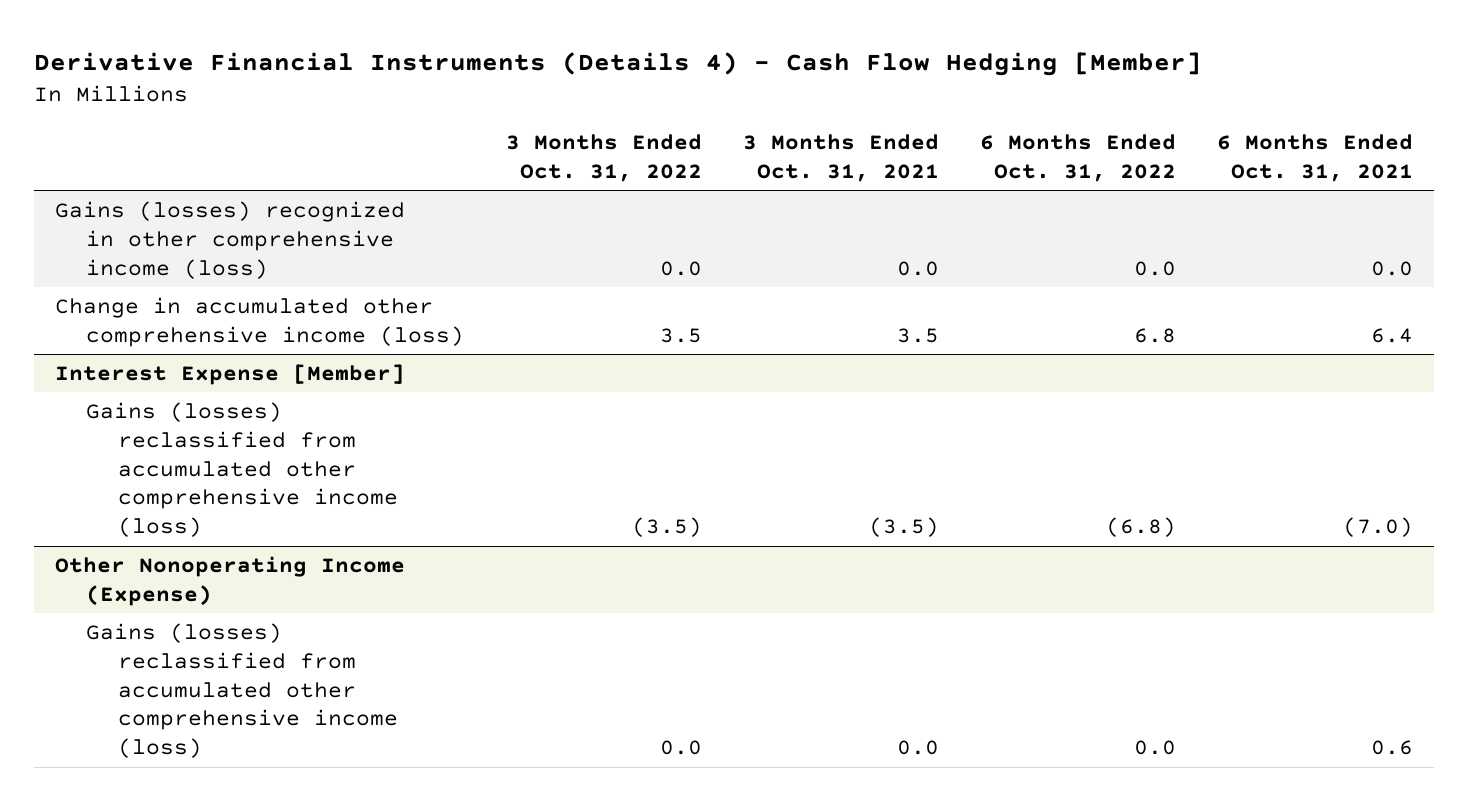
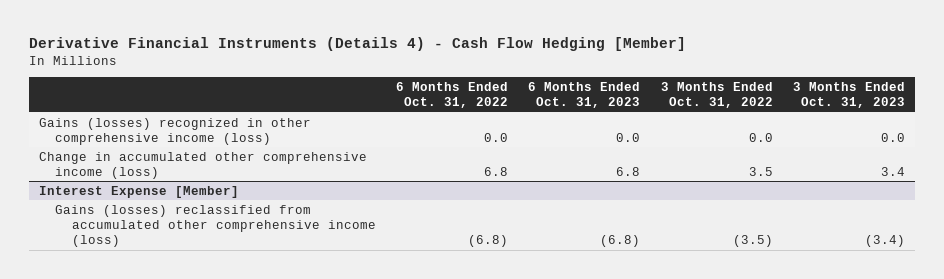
[742,134,939,182] 3 Months Ended Oct. 31, 2021 -> none
[1217,134,1414,182] 6 Months Ended Oct. 31, 2021 -> none
none -> [528,82,641,109] 6 Months Ended Oct. 31, 2023
none -> [793,82,906,109] 3 Months Ended Oct. 31, 2023
[55,555,406,606] Other Nonoperating Income (Expense) -> none
[86,622,398,759] Gains (losses) reclassified from accumulated other comprehensive income (loss) -> none

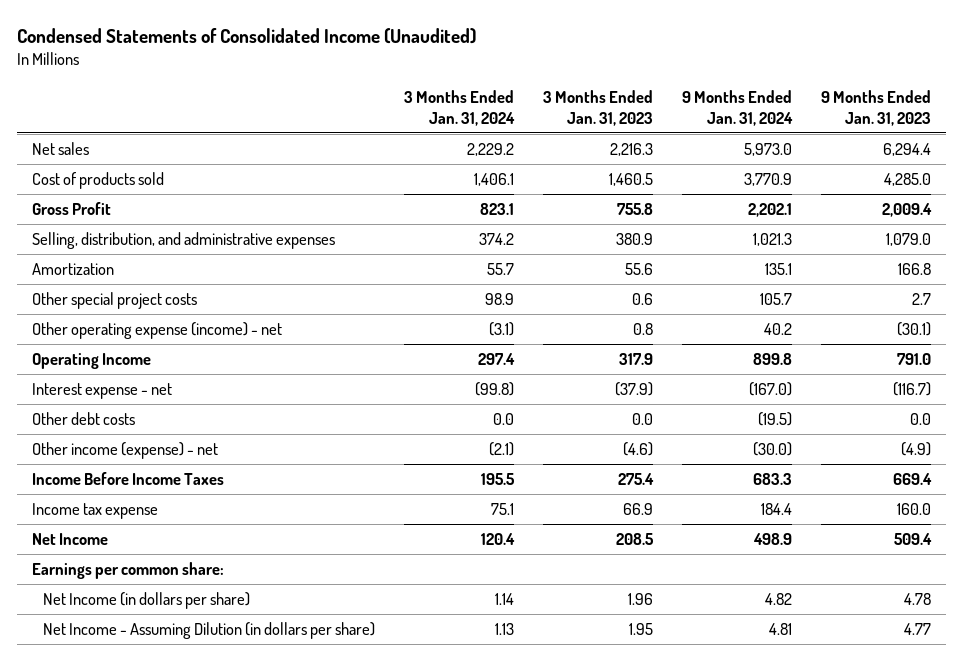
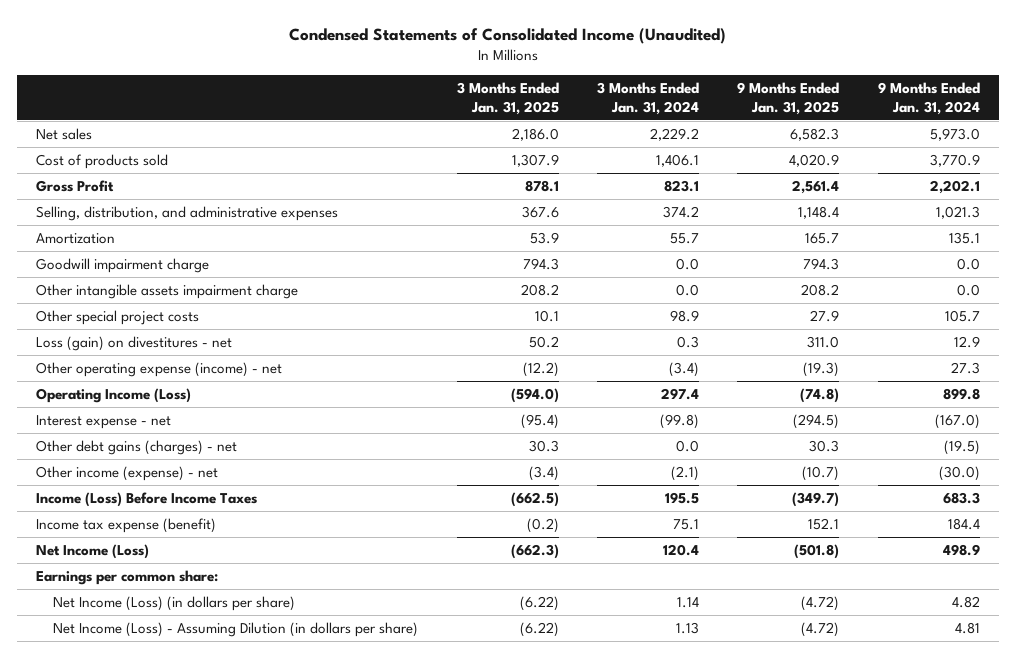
[543,89,654,126] 3 Months Ended Jan. 31, 2023 -> none
[821,89,932,126] 9 Months Ended Jan. 31, 2023 -> none
none -> [456,82,559,115] 3 Months Ended Jan. 31, 2025
none -> [737,82,840,115] 9 Months Ended Jan. 31, 2025
none -> [36,257,210,273] Goodwill impairment charge
none -> [36,283,299,299] Other intangible assets impairment charge
none -> [36,335,233,351] Loss (gain) on divestitures - net
[489,322,515,337] (3.1) -> [668,361,699,377] (3.4)
[764,323,793,336] 40.2 -> [950,361,980,374] 27.3
[31,353,151,370] Operating Income -> [36,387,192,403] Operating Income (Loss)
[31,412,135,426] Other debt costs -> [36,439,238,455] Other debt gains (charges) - net
[31,472,224,486] Income Before Income Taxes -> [36,491,258,507] Income (Loss) Before Income Taxes
[31,503,158,520] Income tax expense -> [36,517,217,533] Income tax expense (benefit)
[31,533,108,546] Net Income -> [36,543,150,559] Net Income (Loss)
[43,592,251,610] Net Income (in dollars per share) -> [53,595,296,611] Net Income (Loss) (in dollars per share)
[43,622,376,640] Net Income - Assuming Dilution (in dollars per share) -> [53,621,419,637] Net Income (Loss) - Assuming Dilution (in dollars per share)

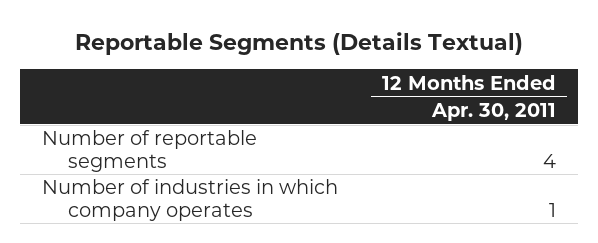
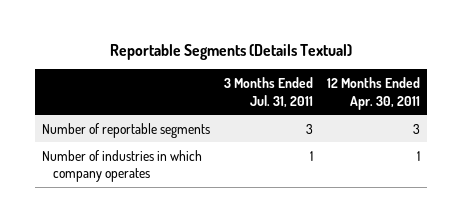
none -> [224,77,314,108] 3 Months Ended Jul. 31, 2011
[542,153,556,168] 4 -> [413,123,421,134] 3

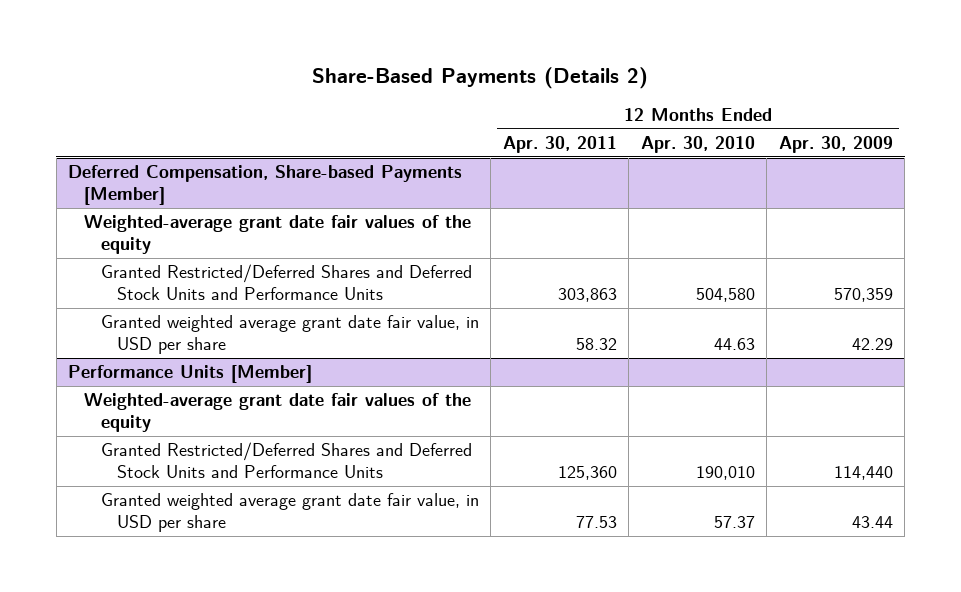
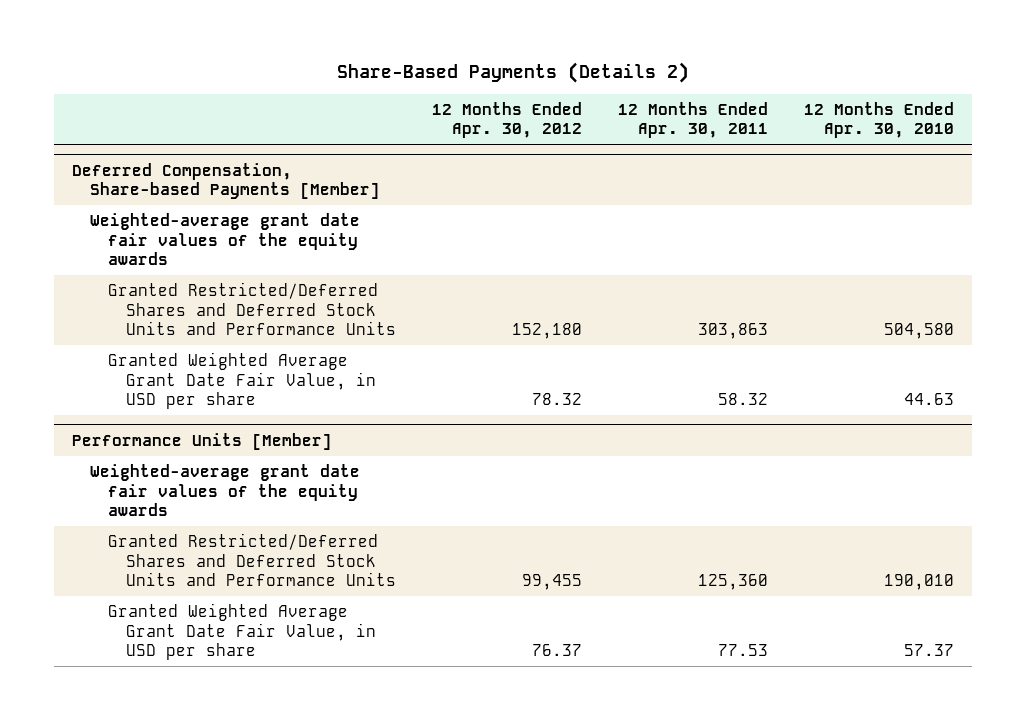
[778,135,893,153] Apr. 30, 2009 -> none
none -> [432,101,583,139] 12 Months Ended Apr. 30, 2012
[84,215,472,255] Weighted-average grant date fair values of the equity -> [89,213,360,266] Weighted-average grant date fair values of the equity awards
[100,315,479,355] Granted weighted average grant date fair value, in USD per share -> [108,352,377,410] Granted Weighted Average Grant Date Fair Value, in USD per share
[84,393,472,433] Weighted-average grant date fair values of the equity -> [89,464,360,517] Weighted-average grant date fair values of the equity awards
[100,493,479,533] Granted weighted average grant date fair value, in USD per share -> [108,603,377,661] Granted Weighted Average Grant Date Fair Value, in USD per share

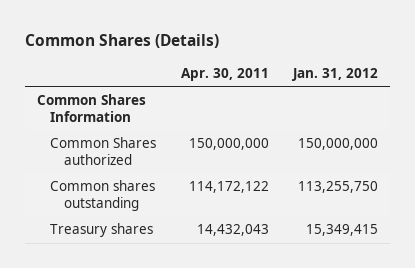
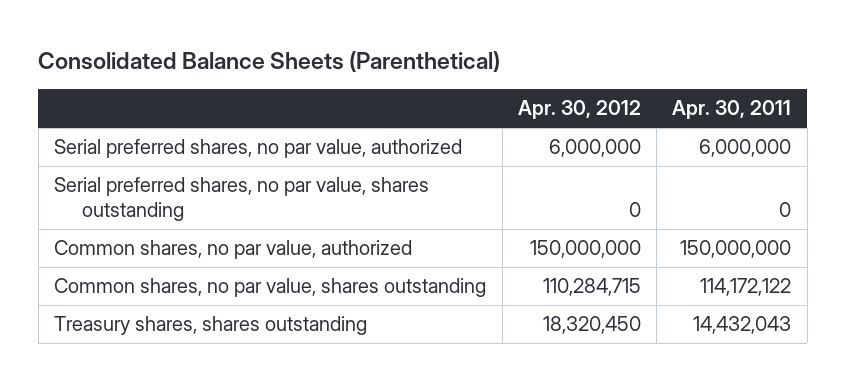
[24,33,219,48] Common Shares (Details) -> [38,51,501,73] Consolidated Balance Sheets (Parenthetical)
[291,67,378,81] Jan. 31, 2012 -> none
none -> [517,100,641,120] Apr. 30, 2012
[36,94,146,122] Common Shares Information -> none
none -> [54,139,463,159] Serial preferred shares, no par value, authorized
none -> [54,177,430,222] Serial preferred shares, no par value, shares outstanding
[50,137,157,165] Common Shares authorized -> [54,240,413,260] Common shares, no par value, authorized
[50,180,156,211] Common shares outstanding -> [54,278,487,298] Common shares, no par value, shares outstanding
[50,223,154,238] Treasury shares -> [54,316,368,336] Treasury shares, shares outstanding

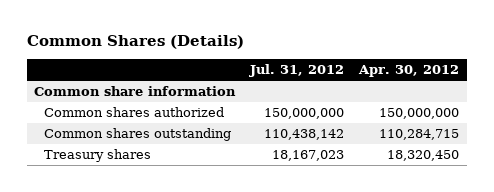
[38,51,501,73] Consolidated Balance Sheets (Parenthetical) -> [27,35,245,50] Common Shares (Details)
[672,100,792,120] Apr. 30, 2011 -> none
none -> [249,64,345,78] Jul. 31, 2012
[54,139,463,159] Serial preferred shares, no par value, authorized -> none
[54,177,430,222] Serial preferred shares, no par value, shares outstanding -> none
none -> [34,86,237,97] Common share information
[54,240,413,260] Common shares, no par value, authorized -> [44,107,225,118] Common shares authorized
[54,278,487,298] Common shares, no par value, shares outstanding -> [44,128,232,142] Common shares outstanding
[54,316,368,336] Treasury shares, shares outstanding -> [44,149,152,163] Treasury shares

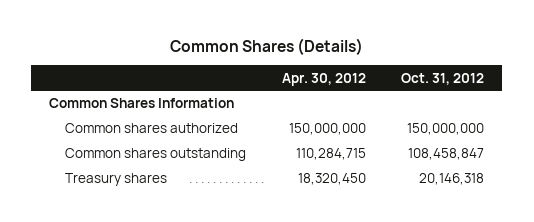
[249,64,345,78] Jul. 31, 2012 -> none
none -> [401,72,485,85] Oct. 31, 2012
[34,86,237,97] Common share information -> [49,98,235,109] Common Shares Information

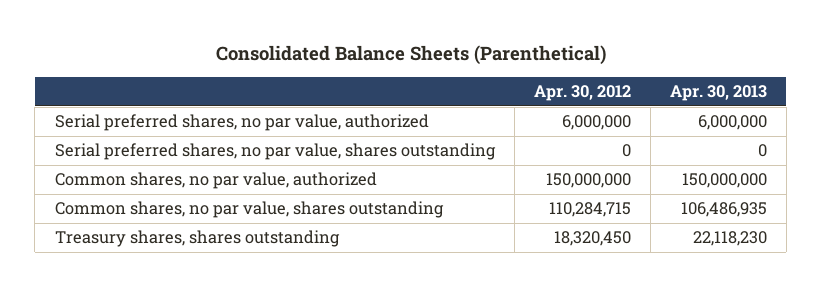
[169,38,363,56] Common Shares (Details) -> [215,45,606,66] Consolidated Balance Sheets (Parenthetical)
[401,72,485,85] Oct. 31, 2012 -> none
none -> [669,85,767,102] Apr. 30, 2013
[49,98,235,109] Common Shares Information -> none
none -> [54,114,429,132] Serial preferred shares, no par value, authorized
none -> [54,143,496,161] Serial preferred shares, no par value, shares outstanding
[64,123,238,134] Common shares authorized -> [54,172,377,190] Common shares, no par value, authorized
[64,148,246,162] Common shares outstanding -> [54,201,444,219] Common shares, no par value, shares outstanding
[64,173,167,187] Treasury shares -> [54,230,340,248] Treasury shares, shares outstanding

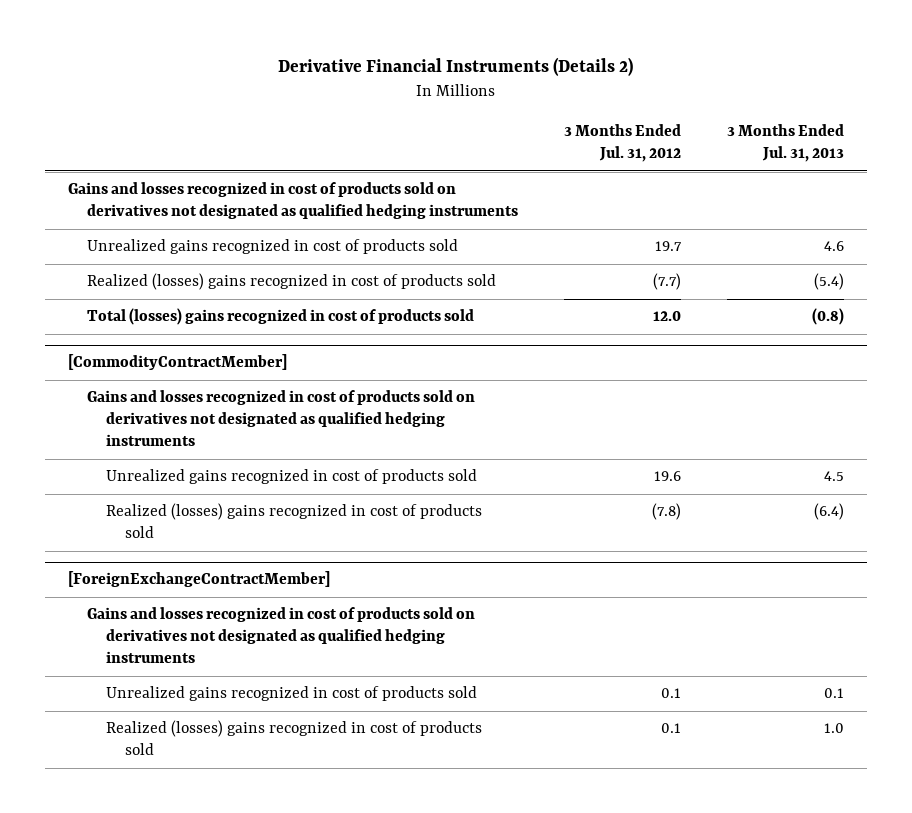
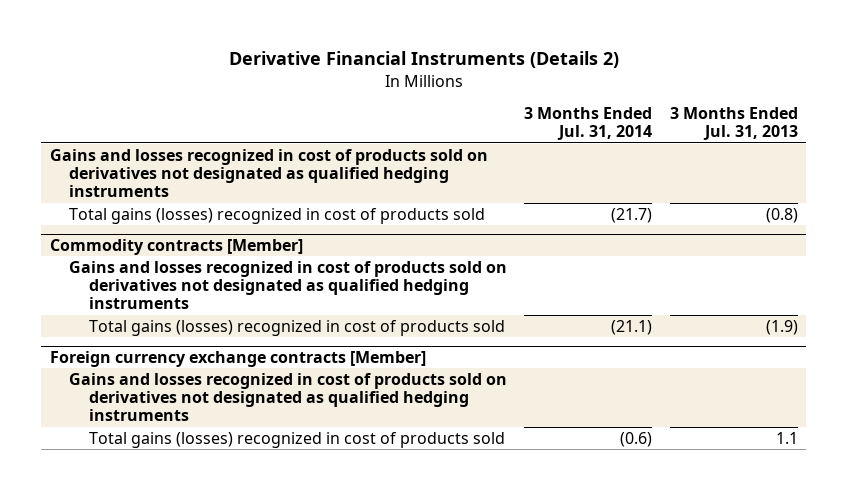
[563,124,681,163] 3 Months Ended Jul. 31, 2012 -> none
none -> [524,107,653,141] 3 Months Ended Jul. 31, 2014
[86,239,458,255] Unrealized gains recognized in cost of products sold -> none
[86,273,496,291] Realized (losses) gains recognized in cost of products sold -> none
[68,354,288,371] [CommodityContractMember] -> none
[86,308,474,326] Total (losses) gains recognized in cost of products sold -> [69,207,486,224] Total gains (losses) recognized in cost of products sold
none -> [49,238,303,255] Commodity contracts [Member]
[105,469,477,485] Unrealized gains recognized in cost of products sold -> none
[68,571,331,588] [ForeignExchangeContractMember] -> none
[105,503,482,539] Realized (losses) gains recognized in cost of products sold -> [88,319,505,336] Total gains (losses) recognized in cost of products sold
[814,503,845,521] (6.4) -> [765,319,798,335] (1.9)
none -> [49,350,426,367] Foreign currency exchange contracts [Member]
[105,686,477,702] Unrealized gains recognized in cost of products sold -> none
[105,720,482,756] Realized (losses) gains recognized in cost of products sold -> [88,431,505,448] Total gains (losses) recognized in cost of products sold
[824,723,845,734] 1.0 -> [775,431,798,444] 1.1

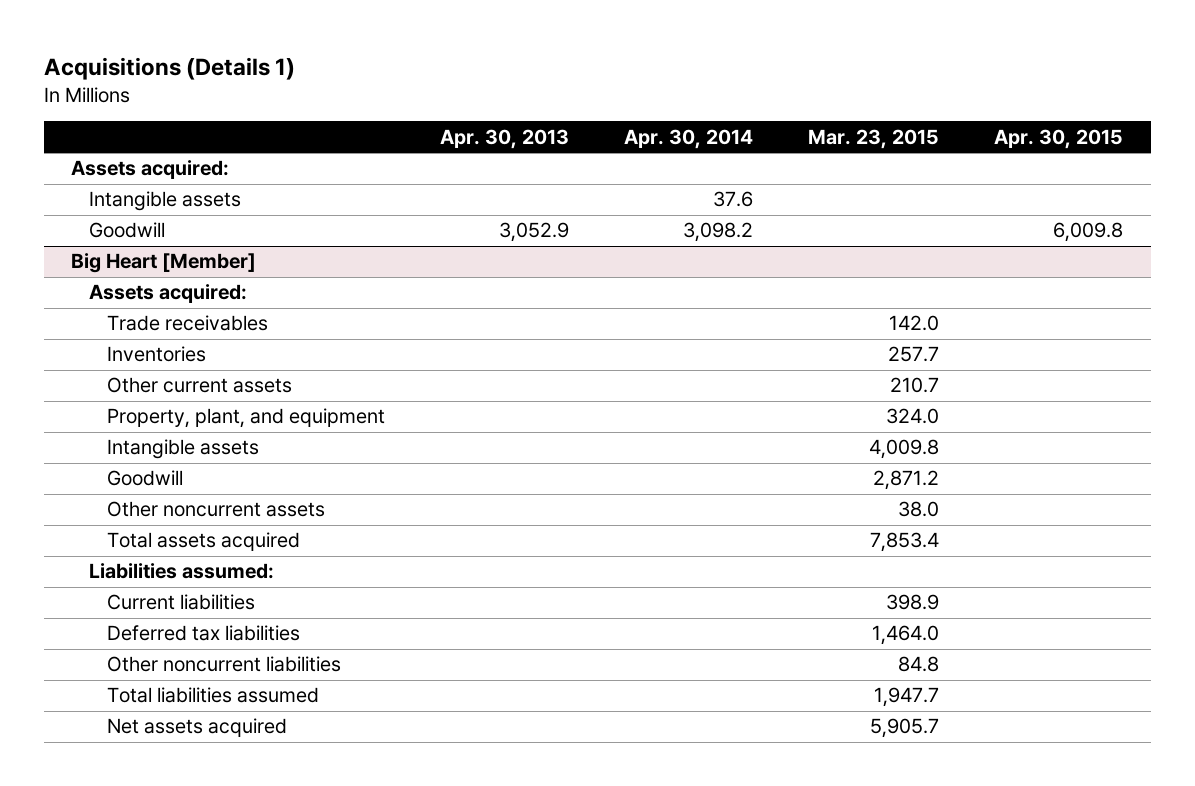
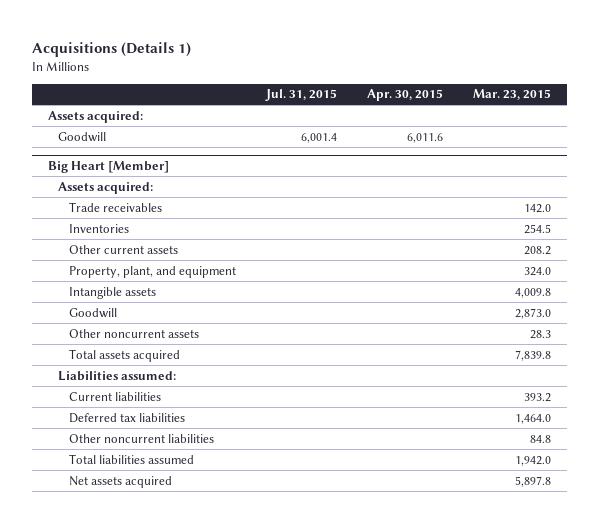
[440,128,570,149] Apr. 30, 2013 -> none
[624,128,754,149] Apr. 30, 2014 -> none
none -> [264,89,337,102] Jul. 31, 2015
[89,191,242,212] Intangible assets -> none
[1053,222,1124,243] 6,009.8 -> [407,132,444,143] 6,011.6
[888,346,940,363] 257.7 -> [524,223,552,234] 254.5
[890,377,940,394] 210.7 -> [524,245,552,255] 208.2
[873,470,940,491] 2,871.2 -> [515,307,552,319] 2,873.0
[898,501,940,518] 38.0 -> [530,329,552,339] 28.3
[870,532,940,553] 7,853.4 -> [515,349,552,361] 7,839.8
[886,594,940,611] 398.9 -> [524,392,552,402] 393.2
[874,687,940,708] 1,947.7 -> [515,455,552,466] 1,942.0
[870,718,940,739] 5,905.7 -> [515,475,552,487] 5,897.8

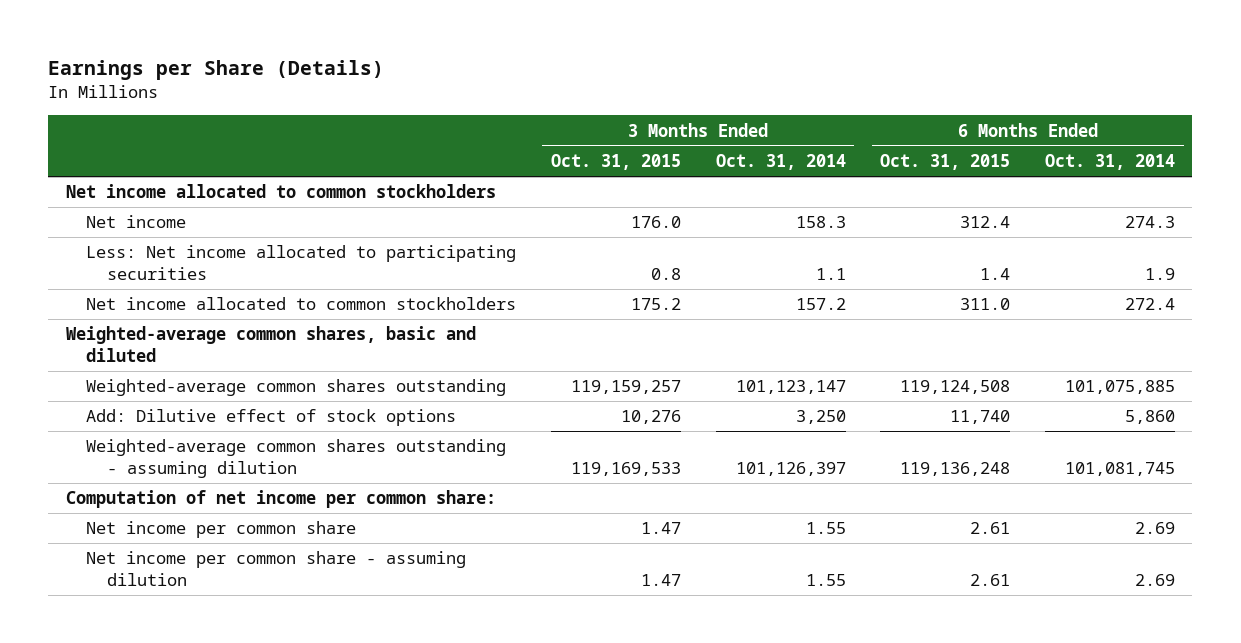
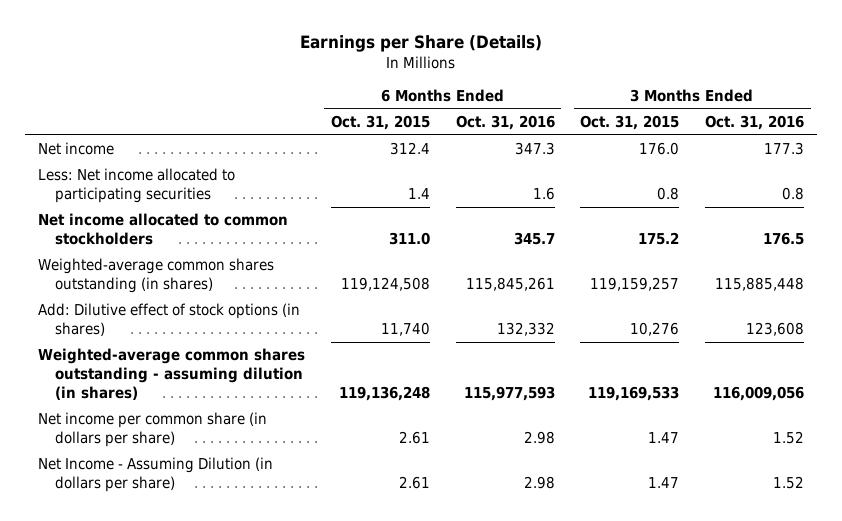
[715,154,846,171] Oct. 31, 2014 -> none
[1045,154,1176,171] Oct. 31, 2014 -> none
none -> [455,115,555,131] Oct. 31, 2016
none -> [705,115,805,131] Oct. 31, 2016
[65,184,496,199] Net income allocated to common stockholders -> none
[65,326,476,362] Weighted-average common shares, basic and diluted -> none
[65,490,496,509] Computation of net income per common share: -> none
[86,379,507,397] Weighted-average common shares outstanding -> [37,258,274,294] Weighted-average common shares outstanding (in shares)
[86,409,457,427] Add: Dilutive effect of stock options -> [37,303,300,337] Add: Dilutive effect of stock options (in shares)
[86,439,507,478] Weighted-average common shares outstanding - assuming dilution -> [37,348,305,401] Weighted-average common shares outstanding - assuming dilution (in shares)
[86,521,357,539] Net income per common share -> [37,412,267,448] Net income per common share (in dollars per share)
[86,551,467,586] Net income per common share - assuming dilution -> [37,457,273,493] Net Income - Assuming Dilution (in dollars per share)

